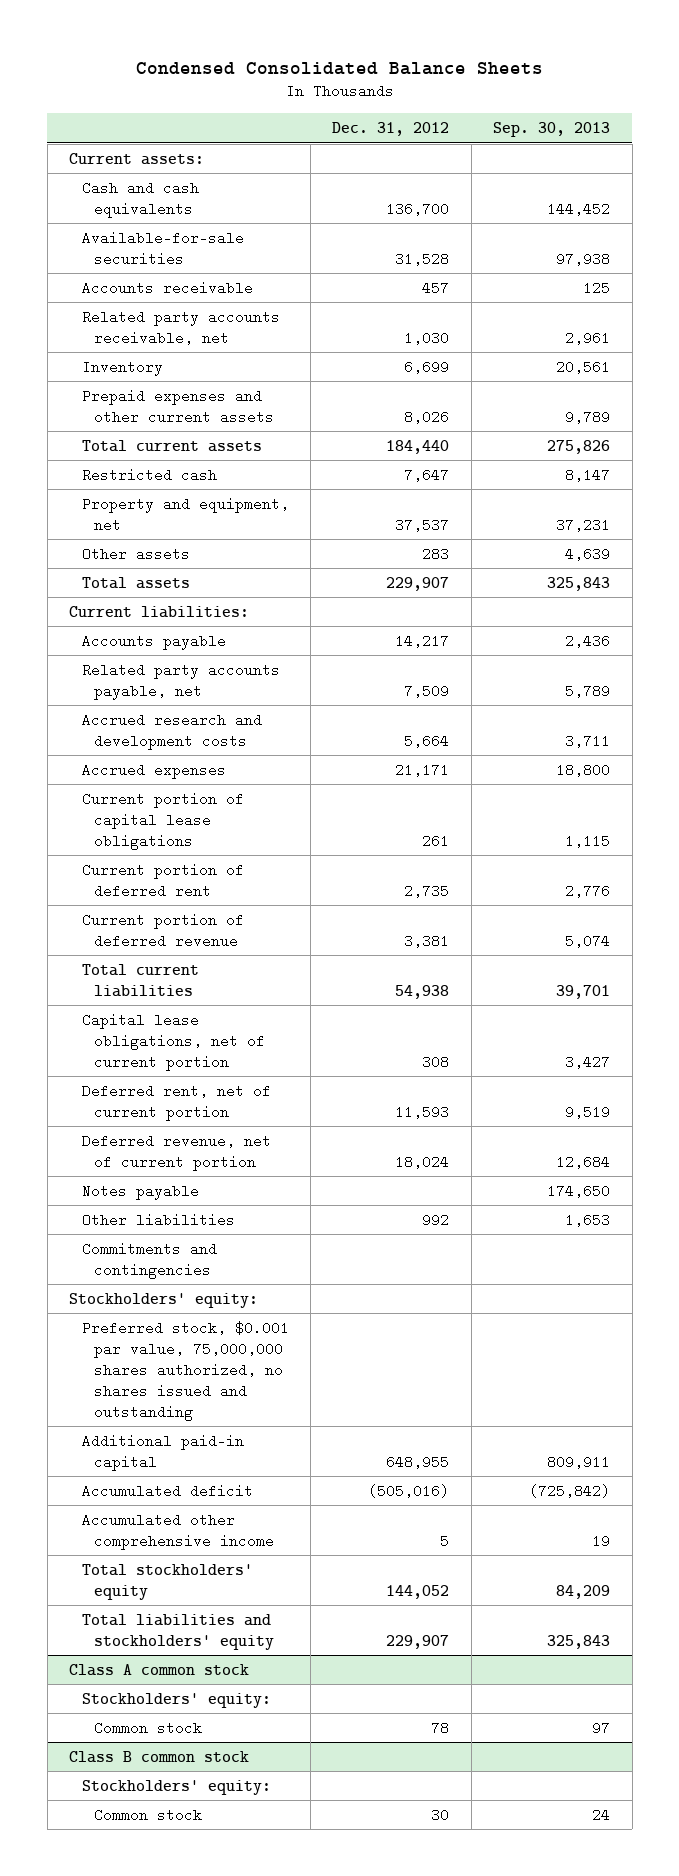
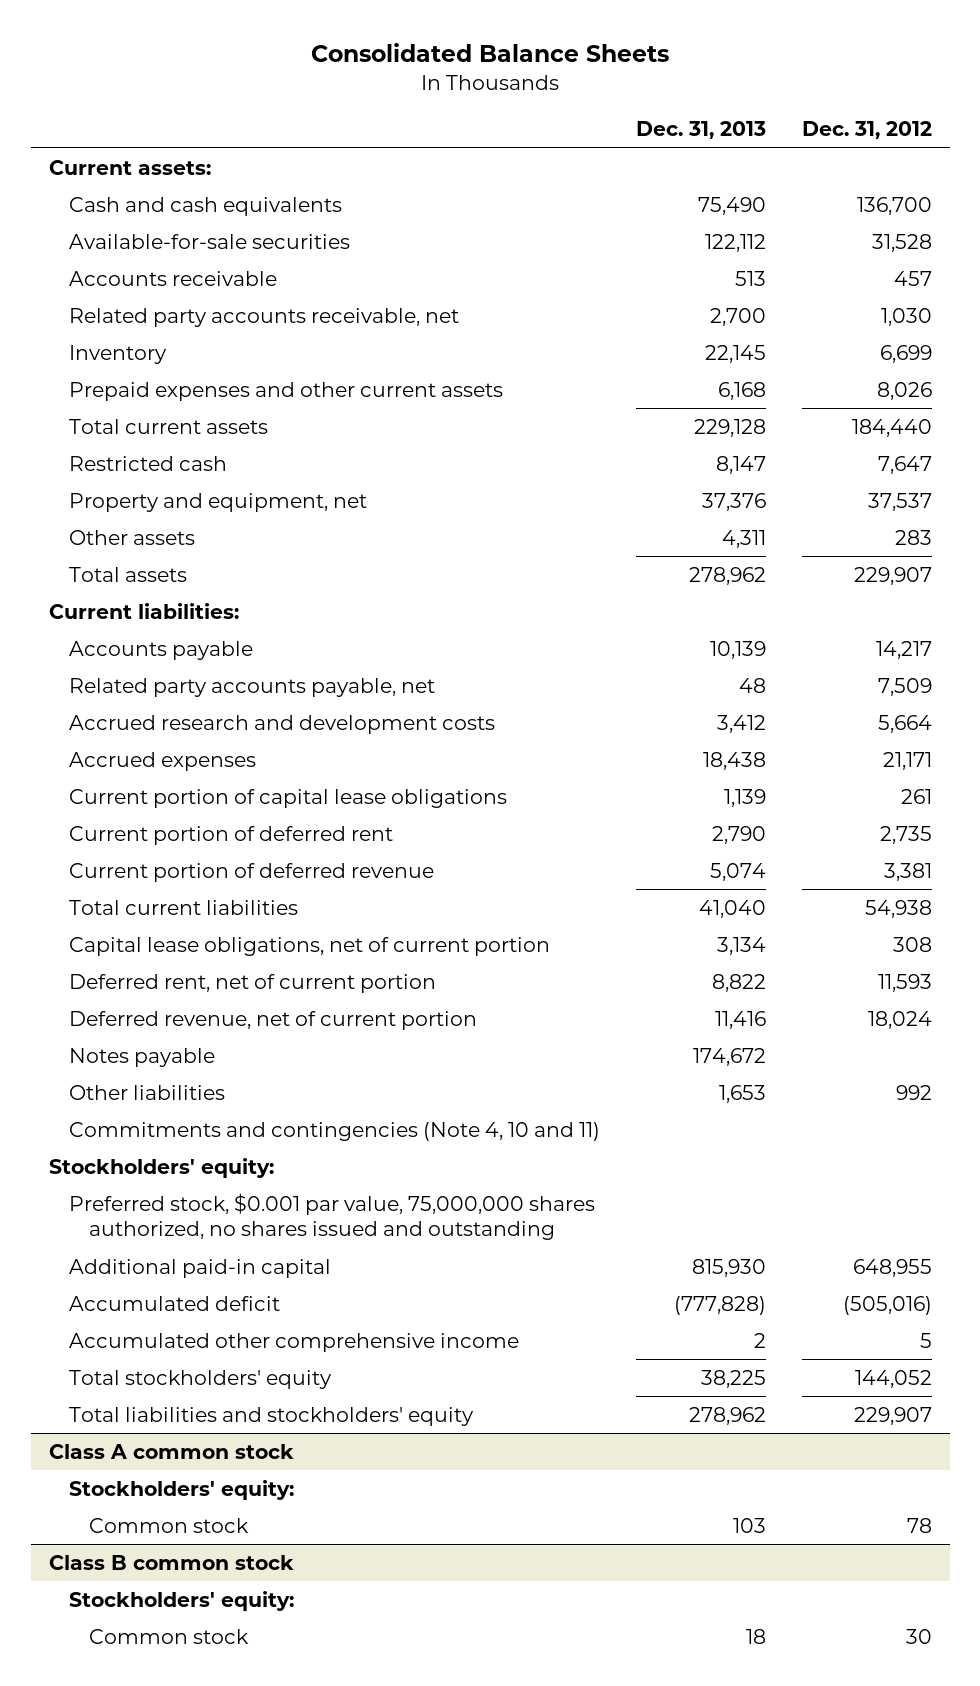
[135,61,543,75] Condensed Consolidated Balance Sheets -> [311,43,670,63] Consolidated Balance Sheets
[493,122,611,138] Sep. 30, 2013 -> none
none -> [635,121,766,140] Dec. 31, 2013
[81,1241,217,1279] Commitments and contingencies -> [68,1121,600,1141] Commitments and contingencies (Note 4, 10 and 11)

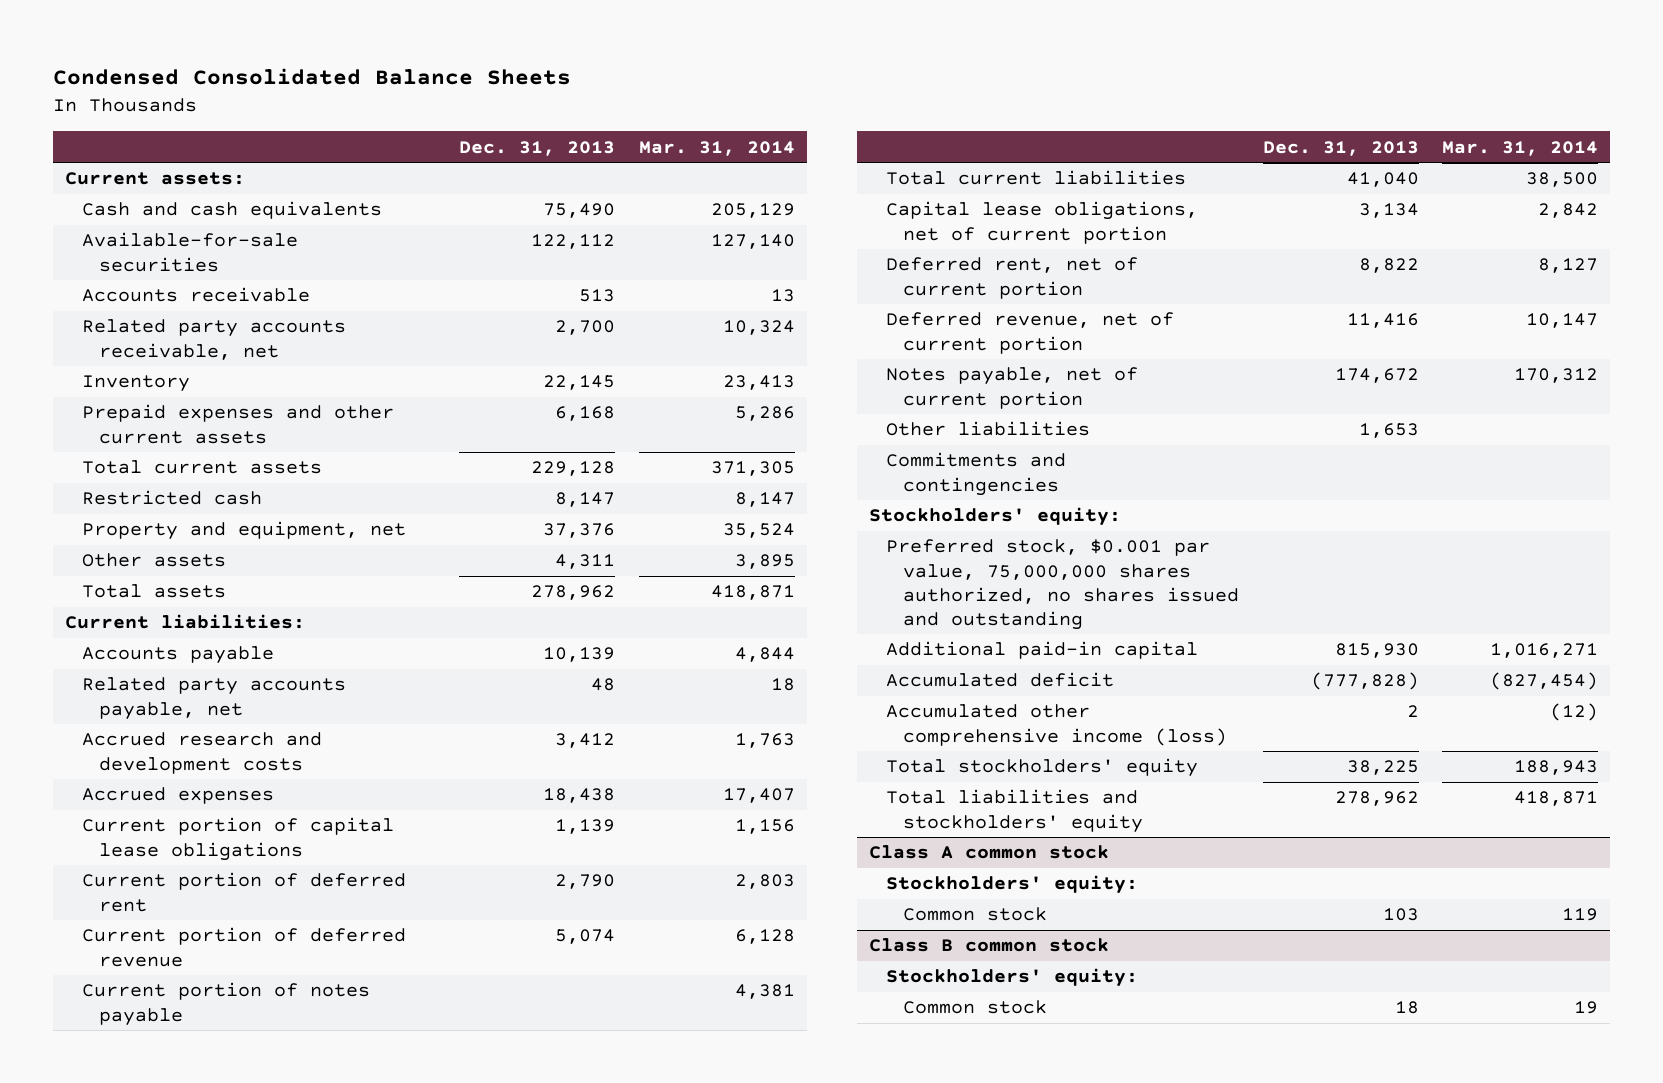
[311,43,670,63] Consolidated Balance Sheets -> [53,68,572,86] Condensed Consolidated Balance Sheets
[801,121,932,140] Dec. 31, 2012 -> none
none -> [638,140,795,156] Mar. 31, 2014
none -> [82,982,371,1026] Current portion of notes payable
[68,1047,215,1067] Notes payable -> [885,367,1138,409] Notes payable, net of current portion
[68,1121,600,1141] Commitments and contingencies (Note 4, 10 and 11) -> [885,452,1066,496] Commitments and contingencies
[68,1332,519,1352] Accumulated other comprehensive income -> [885,704,1227,746] Accumulated other comprehensive income (loss)

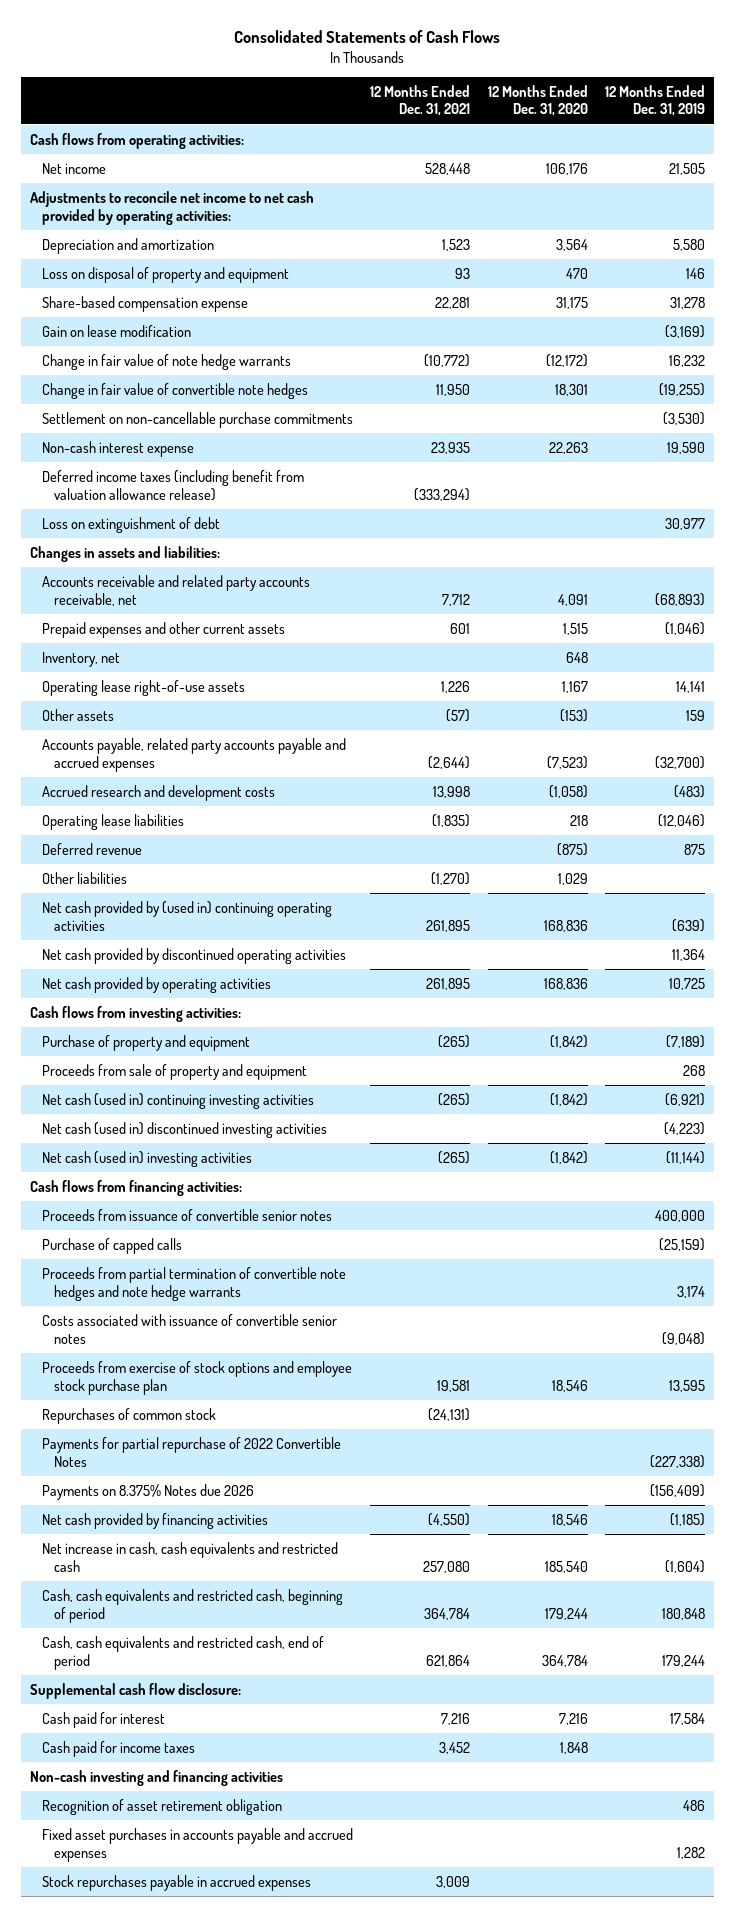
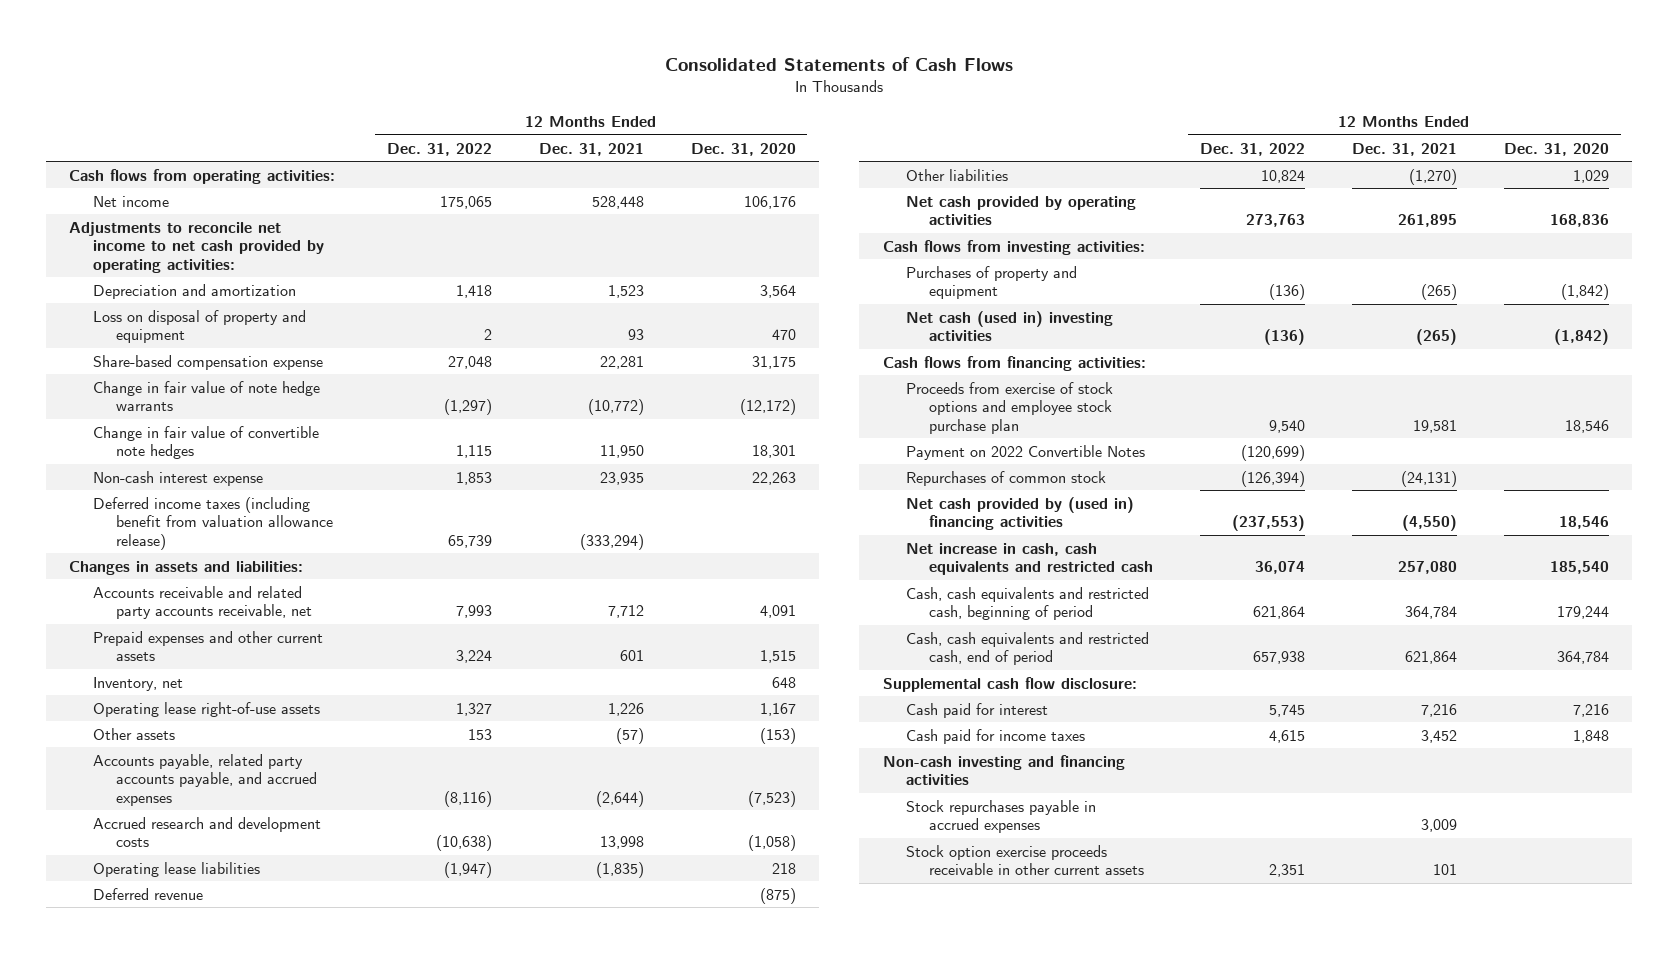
[605,84,706,117] 12 Months Ended Dec. 31, 2019 -> none
none -> [386,142,492,156] Dec. 31, 2022
[41,324,191,337] Gain on lease modification -> none
[41,411,353,428] Settlement on non-cancellable purchase commitments -> none
[41,516,220,533] Loss on extinguishment of debt -> none
[41,737,346,772] Accounts payable, related party accounts payable and accrued expenses -> [92,753,317,806] Accounts payable, related party accounts payable, and accrued expenses
[41,900,332,931] Net cash provided by (used in) continuing operating activities -> none
[41,947,346,964] Net cash provided by discontinued operating activities -> none
[41,1063,307,1080] Proceeds from sale of property and equipment -> none
[41,1092,314,1109] Net cash (used in) continuing investing activities -> none
[41,1121,327,1138] Net cash (used in) discontinued investing activities -> none
[41,1034,250,1051] Purchase of property and equipment -> [905,265,1077,300] Purchases of property and equipment
[41,1208,332,1221] Proceeds from issuance of convertible senior notes -> none
[41,1237,182,1254] Purchase of capped calls -> none
[41,1266,346,1301] Proceeds from partial termination of convertible note hedges and note hedge warrants -> none
[41,1313,337,1344] Costs associated with issuance of convertible senior notes -> none
none -> [905,444,1145,460] Payment on 2022 Convertible Notes
[41,1436,341,1467] Payments for partial repurchase of 2022 Convertible Notes -> none
[41,1483,254,1500] Payments on 8.375% Notes due 2026 -> none
[41,1512,268,1529] Net cash provided by financing activities -> [905,496,1134,531] Net cash provided by (used in) financing activities
[41,1798,282,1815] Recognition of asset retirement obligation -> none
[41,1827,353,1862] Fixed asset purchases in accounts payable and accrued expenses -> none
none -> [905,844,1145,876] Stock option exercise proceeds receivable in other current assets

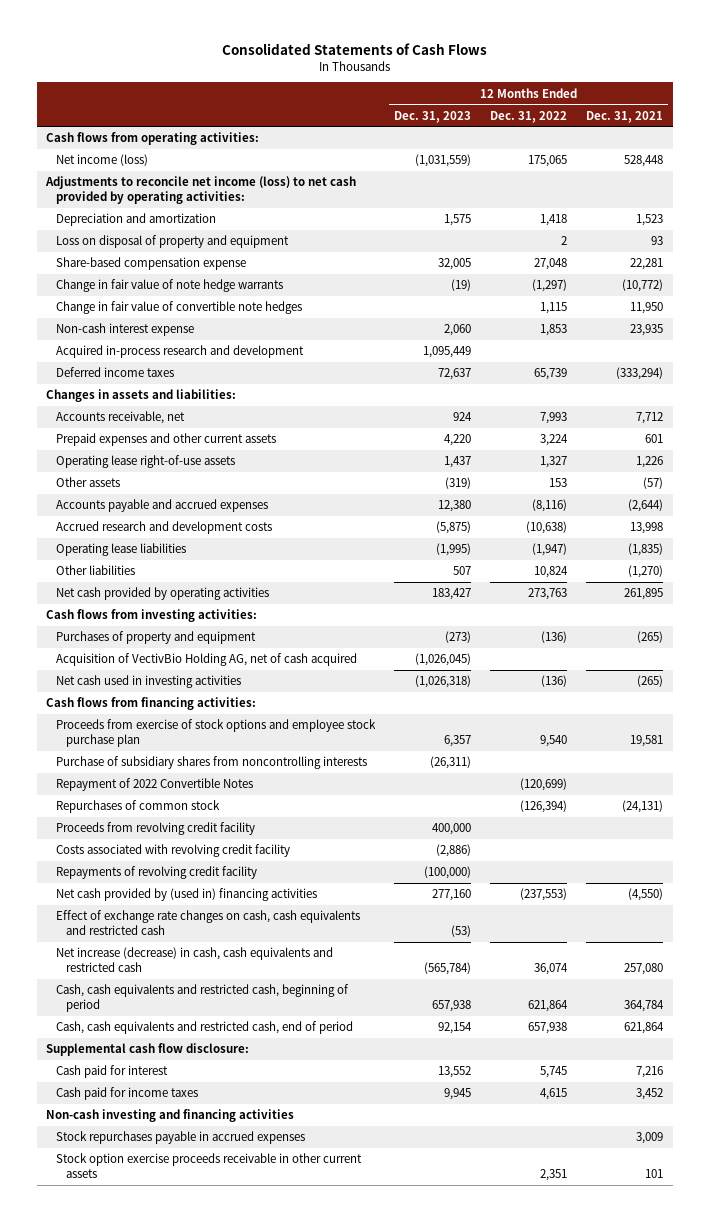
[690,142,796,156] Dec. 31, 2020 -> none
none -> [394,110,472,123] Dec. 31, 2023
[92,195,169,207] Net income -> [56,154,149,167] Net income (loss)
[69,221,324,273] Adjustments to reconcile net income to net cash provided by operating activities: -> [45,176,357,205] Adjustments to reconcile net income (loss) to net cash provided by operating activities:
none -> [56,345,305,359] Acquired in-process research and development
[92,496,333,550] Deferred income taxes (including benefit from valuation allowance release) -> [56,367,175,378] Deferred income taxes
[92,585,312,620] Accounts receivable and related party accounts receivable, net -> [56,411,186,425] Accounts receivable, net
[92,676,183,691] Inventory, net -> none
[92,753,317,806] Accounts payable, related party accounts payable, and accrued expenses -> [56,499,269,513] Accounts payable and accrued expenses
[92,887,203,900] Deferred revenue -> none
none -> [56,653,358,667] Acquisition of VectivBio Holding AG, net of cash acquired
[905,310,1113,342] Net cash (used in) investing activities -> [56,675,242,689] Net cash used in investing activities
none -> [56,756,368,770] Purchase of subsidiary shares from noncontrolling interests
[905,444,1145,460] Payment on 2022 Convertible Notes -> [56,778,254,792] Repayment of 2022 Convertible Notes
none -> [56,822,256,836] Proceeds from revolving credit facility
none -> [56,844,291,858] Costs associated with revolving credit facility
none -> [56,866,258,880] Repayments of revolving credit facility
none -> [56,910,361,936] Effect of exchange rate changes on cash, cash equivalents and restricted cash
[905,542,1154,576] Net increase in cash, cash equivalents and restricted cash -> [56,947,334,973] Net increase (decrease) in cash, cash equivalents and restricted cash

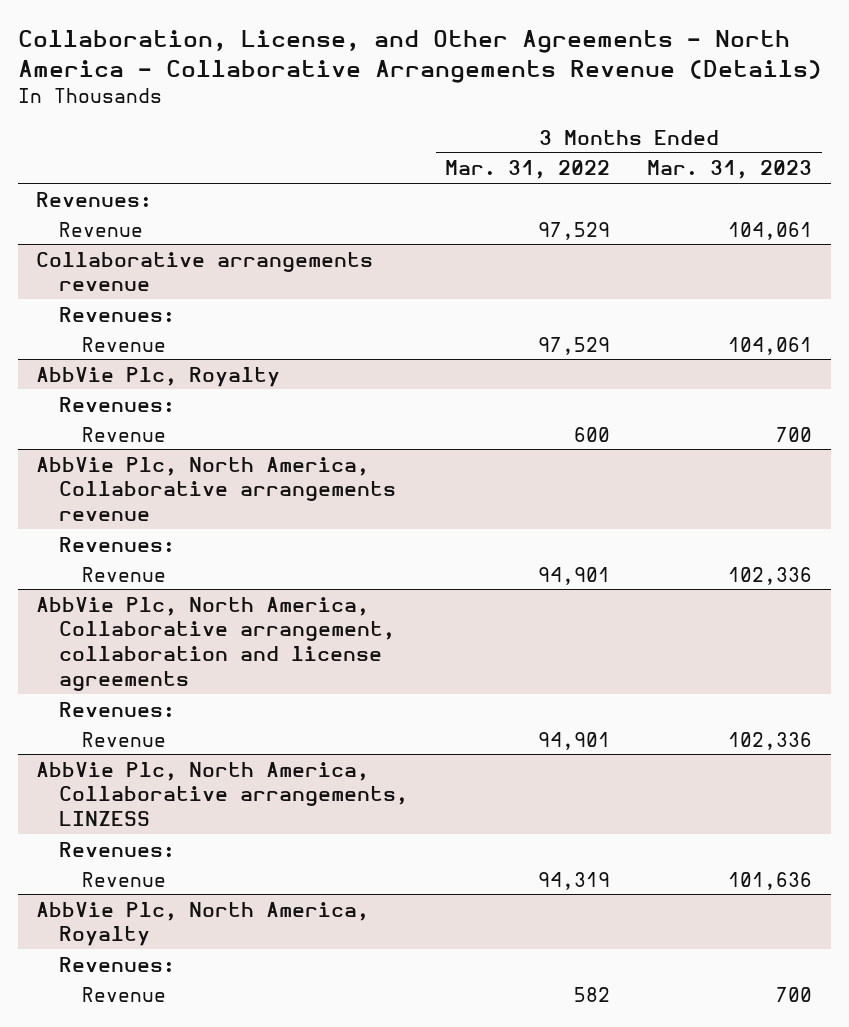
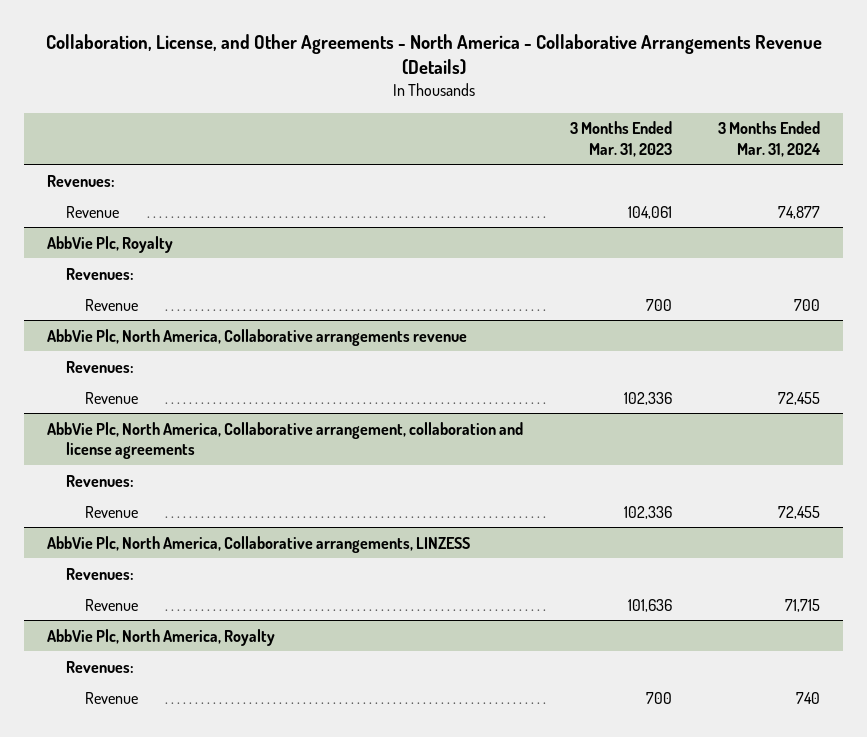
[445,160,611,180] Mar. 31, 2022 -> none
none -> [718,121,822,157] 3 Months Ended Mar. 31, 2024
[36,251,374,292] Collaborative arrangements revenue -> none
[59,306,176,322] Revenues: -> none
[82,336,167,352] Revenue -> none

